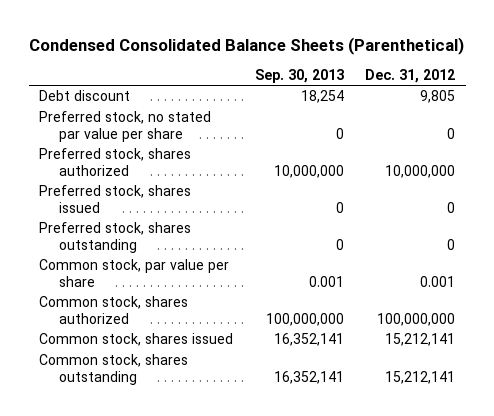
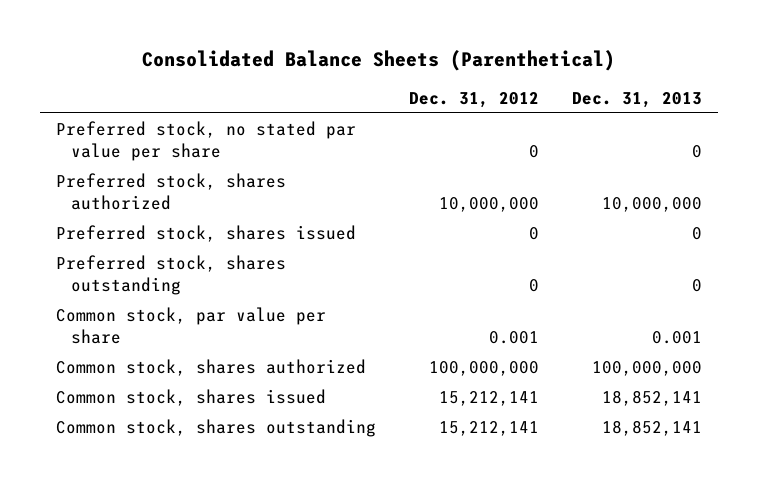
[28,36,464,55] Condensed Consolidated Balance Sheets (Parenthetical) -> [142,50,616,72] Consolidated Balance Sheets (Parenthetical)
[254,69,344,84] Sep. 30, 2013 -> none
none -> [571,92,702,109] Dec. 31, 2013
[39,90,131,102] Debt discount -> none

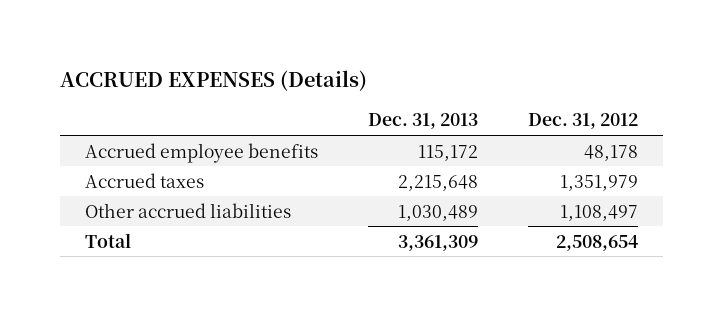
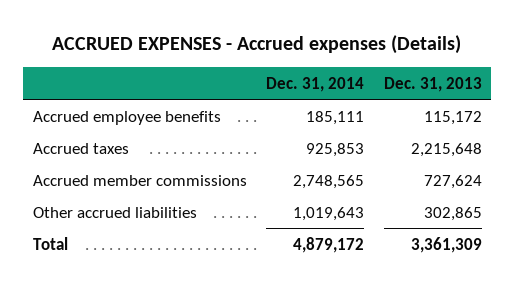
[60,70,368,92] ACCRUED EXPENSES (Details) -> [52,35,462,55] ACCRUED EXPENSES - Accrued expenses (Details)
[528,113,639,130] Dec. 31, 2012 -> none
none -> [266,76,365,92] Dec. 31, 2014
none -> [33,174,248,186] Accrued member commissions
[398,204,479,221] 1,030,489 -> [423,206,482,221] 302,865

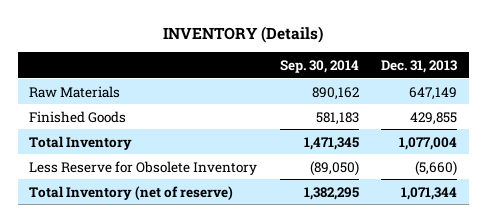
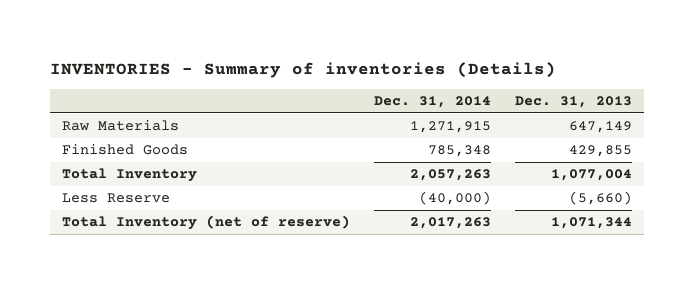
[163,25,324,43] INVENTORY (Details) -> [50,61,557,78] INVENTORIES - Summary of inventories (Details)
[279,60,359,74] Sep. 30, 2014 -> none
none -> [374,96,492,109] Dec. 31, 2014
[29,160,258,175] Less Reserve for Obsolete Inventory -> [62,193,171,204] Less Reserve

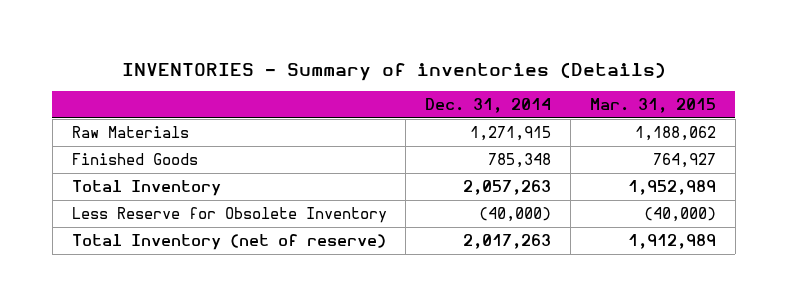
[515,96,633,109] Dec. 31, 2013 -> none
none -> [590,97,717,113] Mar. 31, 2015
[62,193,171,204] Less Reserve -> [71,207,387,224] Less Reserve for Obsolete Inventory

